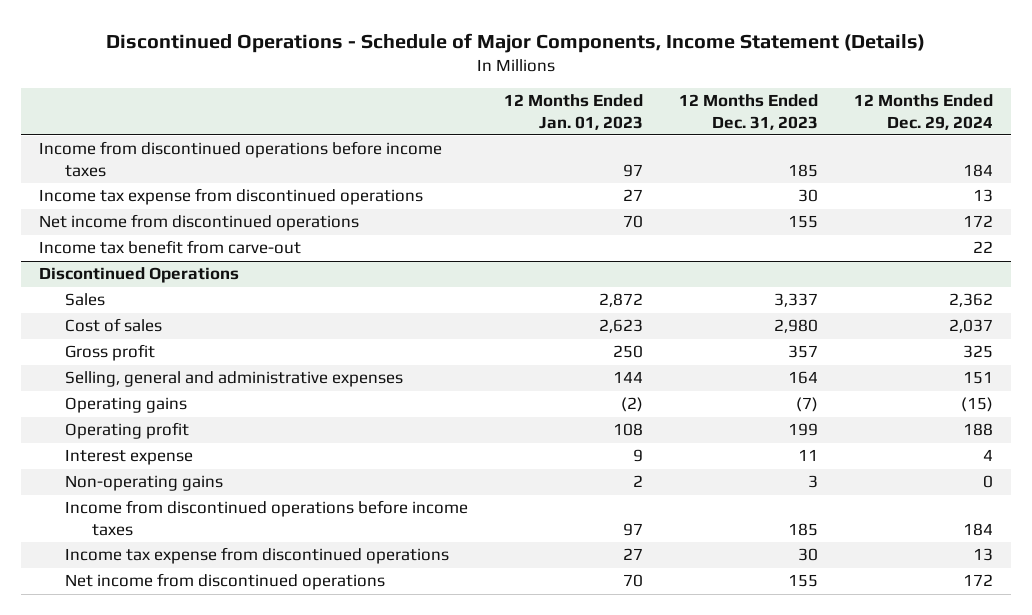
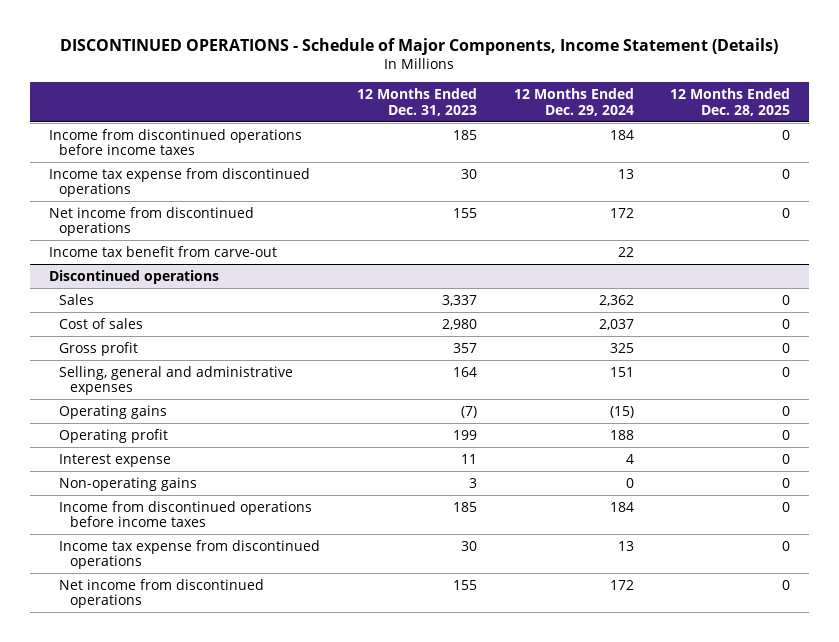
[106,32,926,53] Discontinued Operations - Schedule of Major Components, Income Statement (Details) -> [60,38,779,56] DISCONTINUED OPERATIONS - Schedule of Major Components, Income Statement (Details)
[504,94,644,130] 12 Months Ended Jan. 01, 2023 -> none
none -> [670,88,791,116] 12 Months Ended Dec. 28, 2025
[38,267,239,284] Discontinued Operations -> [48,269,219,284] Discontinued operations

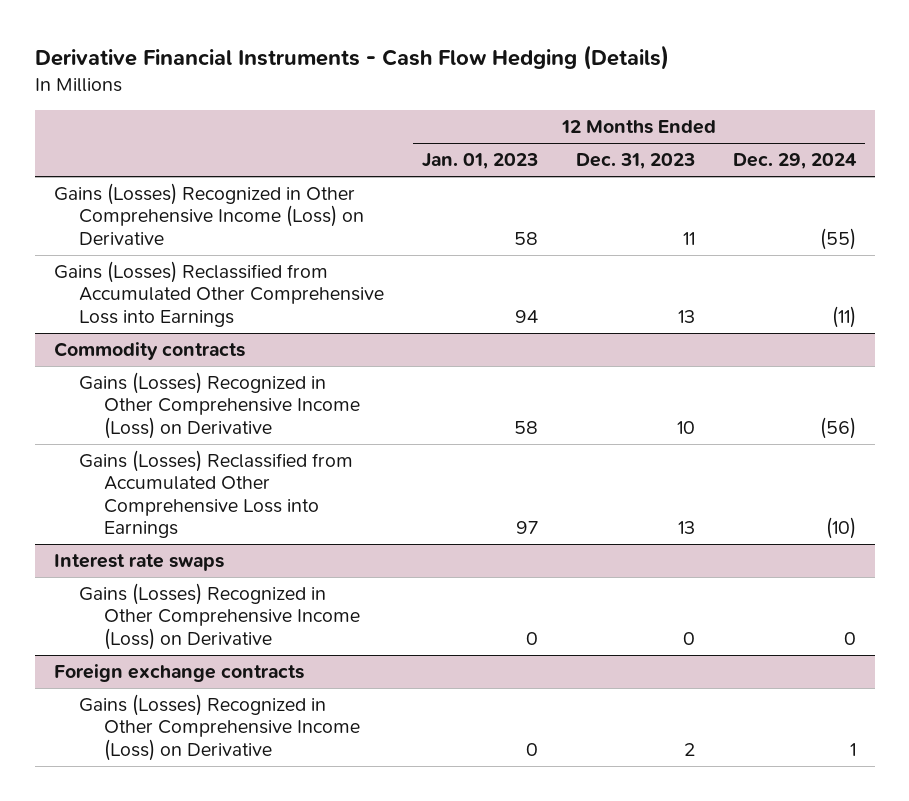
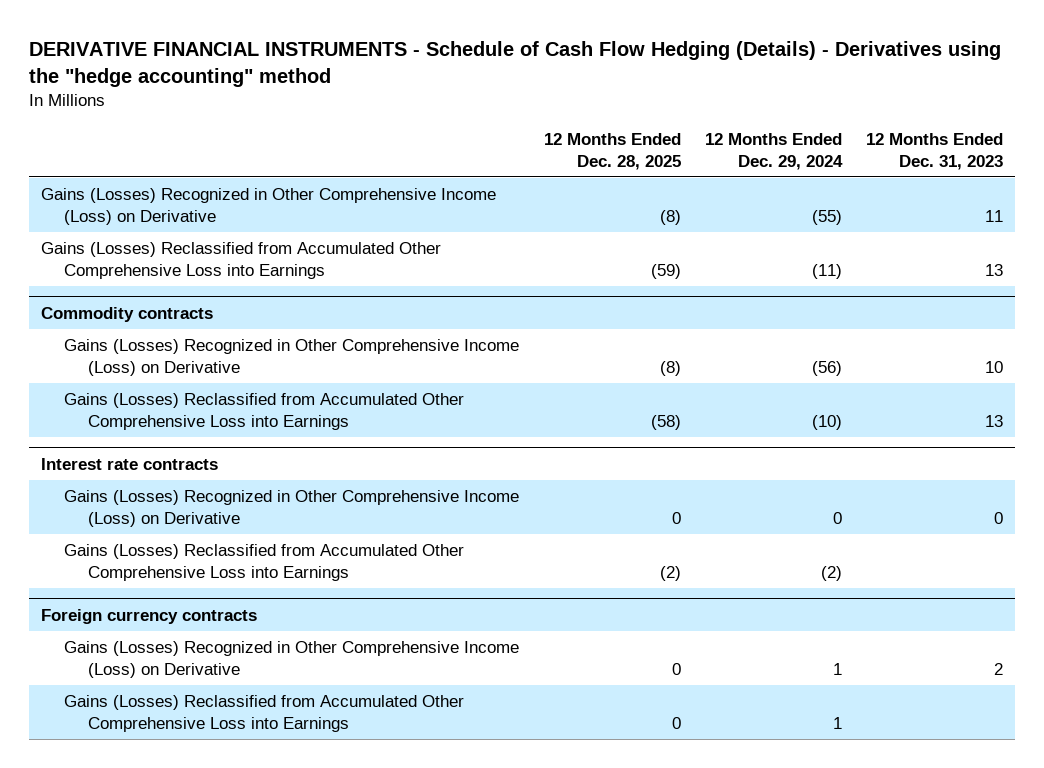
[34,44,669,70] Derivative Financial Instruments - Cash Flow Hedging (Details) -> [29,40,1002,87] DERIVATIVE FINANCIAL INSTRUMENTS - Schedule of Cash Flow Hedging (Details) - Derivatives using the "hedge accounting" method
[421,153,538,170] Jan. 01, 2023 -> none
none -> [543,132,681,170] 12 Months Ended Dec. 28, 2025
[53,554,224,572] Interest rate swaps -> [41,457,219,470] Interest rate contracts
none -> [64,543,465,581] Gains (Losses) Reclassified from Accumulated Other Comprehensive Loss into Earnings
[53,664,304,683] Foreign exchange contracts -> [41,608,258,624] Foreign currency contracts
none -> [64,694,465,732] Gains (Losses) Reclassified from Accumulated Other Comprehensive Loss into Earnings

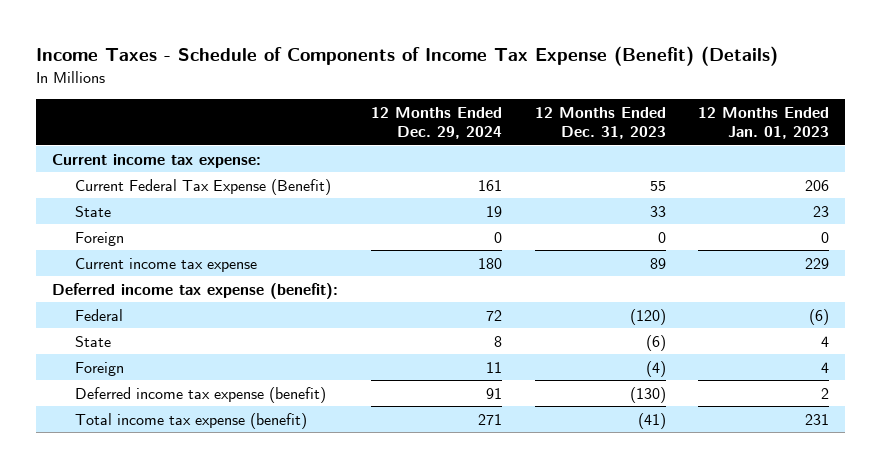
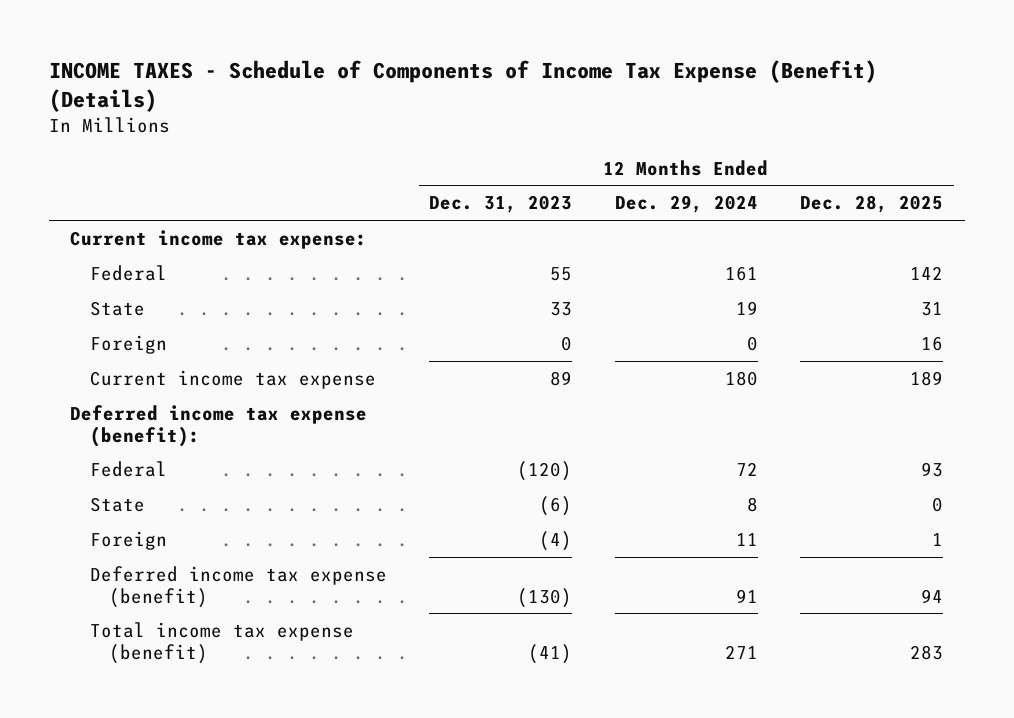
[36,46,779,67] Income Taxes - Schedule of Components of Income Tax Expense (Benefit) (Details) -> [48,59,877,113] INCOME TAXES - Schedule of Components of Income Tax Expense (Benefit) (Details)
[698,106,830,140] 12 Months Ended Jan. 01, 2023 -> none
none -> [800,195,944,214] Dec. 28, 2025
[75,178,332,195] Current Federal Tax Expense (Benefit) -> [89,264,167,281] Federal

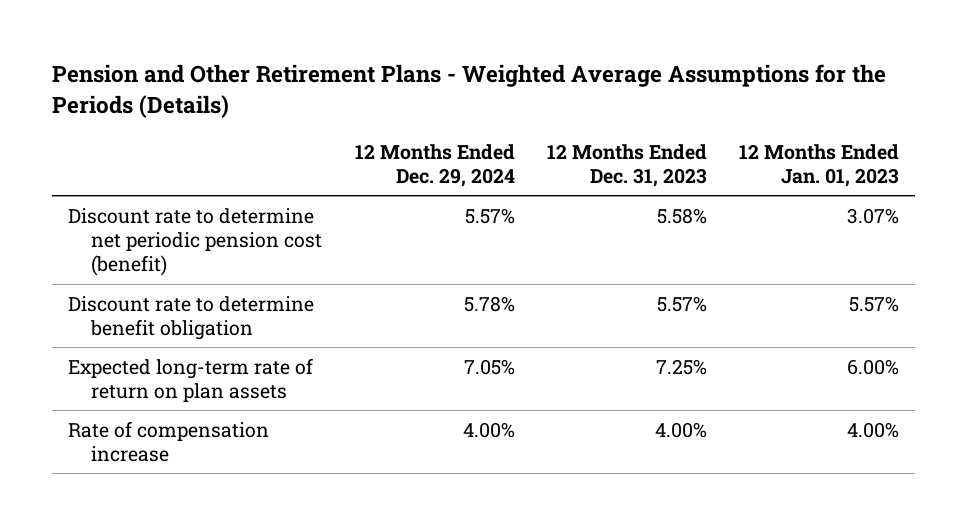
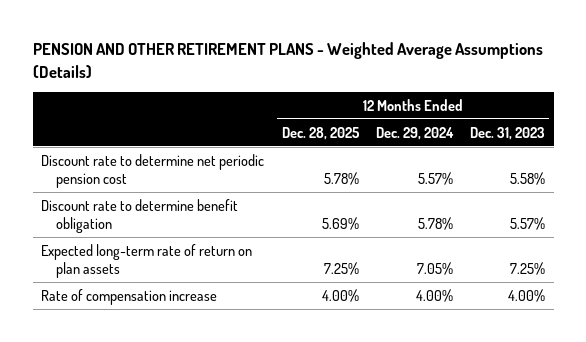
[51,64,886,118] Pension and Other Retirement Plans - Weighted Average Assumptions for the Periods (Details) -> [32,42,543,78] PENSION AND OTHER RETIREMENT PLANS - Weighted Average Assumptions (Details)
[739,143,900,188] 12 Months Ended Jan. 01, 2023 -> none
none -> [281,126,360,140] Dec. 28, 2025
[68,207,323,277] Discount rate to determine net periodic pension cost (benefit) -> [41,153,265,188] Discount rate to determine net periodic pension cost

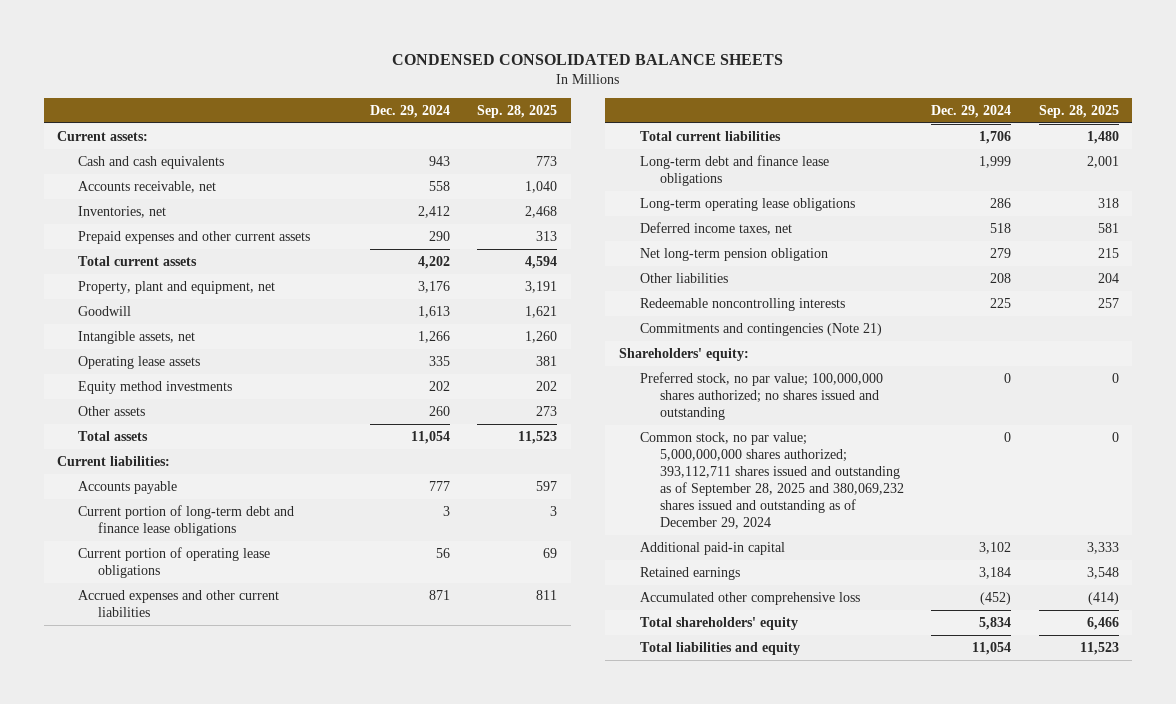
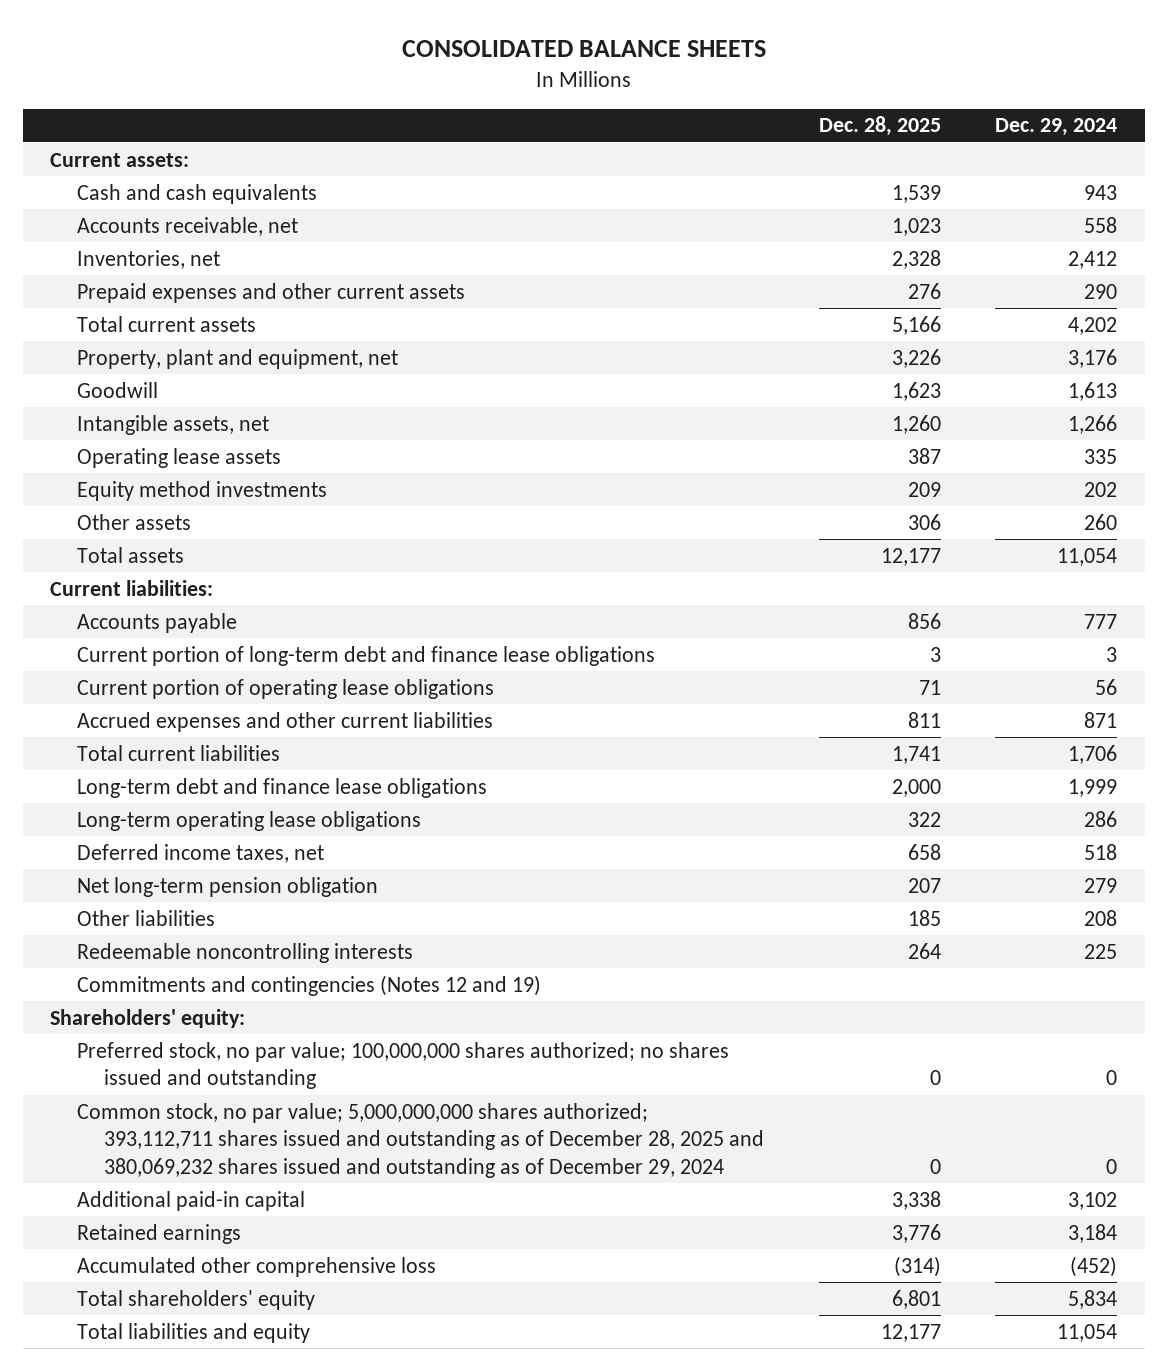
[391,54,783,66] CONDENSED CONSOLIDATED BALANCE SHEETS -> [401,39,766,57] CONSOLIDATED BALANCE SHEETS
[476,104,557,118] Sep. 28, 2025 -> none
none -> [818,116,941,137] Dec. 28, 2025
[639,322,882,336] Commitments and contingencies (Note 21) -> [76,974,541,996] Commitments and contingencies (Notes 12 and 19)
[639,431,905,530] Common stock, no par value; 5,000,000,000 shares authorized; 393,112,711 shares issued and outstanding as of September 28, 2025 and 380,069,232 shares issued and outstanding as of December 29, 2024 -> [76,1102,764,1178] Common stock, no par value; 5,000,000,000 shares authorized; 393,112,711 shares issued and outstanding as of December 28, 2025 and 380,069,232 shares issued and outstanding as of December 29, 2024

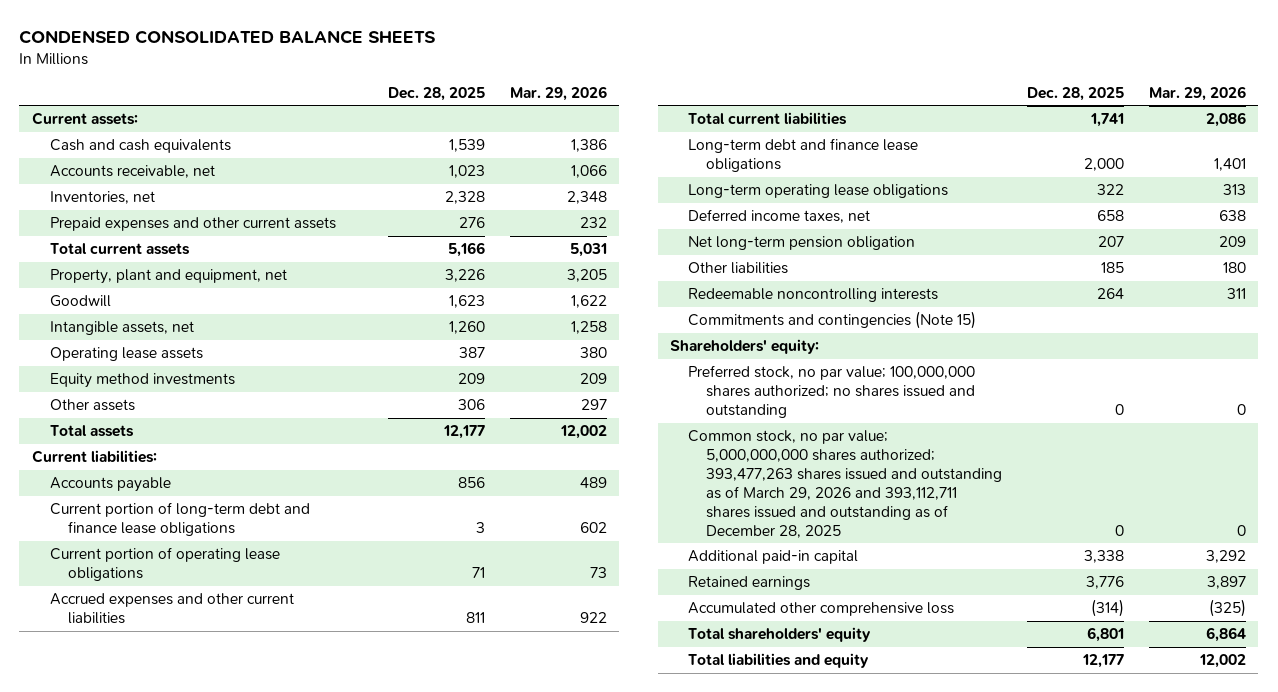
[401,39,766,57] CONSOLIDATED BALANCE SHEETS -> [19,30,437,45] CONDENSED CONSOLIDATED BALANCE SHEETS
[995,118,1118,137] Dec. 29, 2024 -> none
none -> [510,85,608,101] Mar. 29, 2026
[76,974,541,996] Commitments and contingencies (Notes 12 and 19) -> [688,311,977,330] Commitments and contingencies (Note 15)
[76,1102,764,1178] Common stock, no par value; 5,000,000,000 shares authorized; 393,112,711 shares issued and outstanding as of December 28, 2025 and 380,069,232 shares issued and outstanding as of December 29, 2024 -> [688,430,1003,538] Common stock, no par value; 5,000,000,000 shares authorized; 393,477,263 shares issued and outstanding as of March 29, 2026 and 393,112,711 shares issued and outstanding as of December 28, 2025

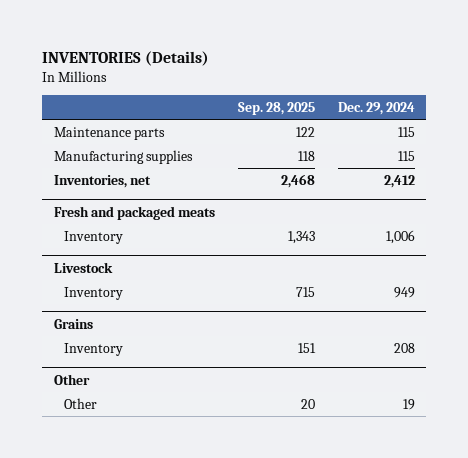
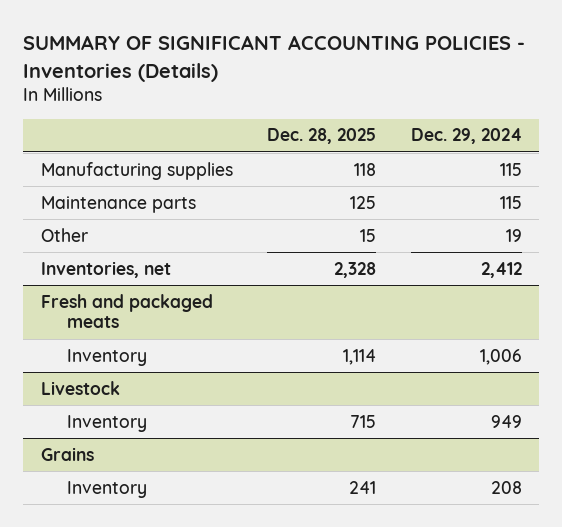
[42,51,210,67] INVENTORIES (Details) -> [23,35,526,82] SUMMARY OF SIGNIFICANT ACCOUNTING POLICIES - Inventories (Details)
[237,102,315,116] Sep. 28, 2025 -> none
none -> [267,128,377,145] Dec. 28, 2025
[53,126,165,140] Maintenance parts -> [40,195,196,213] Maintenance parts
none -> [40,227,88,242] Other
[53,373,90,385] Other -> none
[64,397,98,409] Other -> none

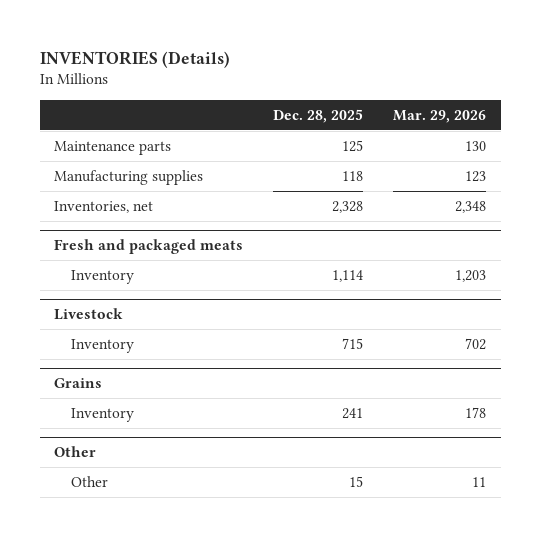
[23,35,526,82] SUMMARY OF SIGNIFICANT ACCOUNTING POLICIES - Inventories (Details) -> [39,50,230,68] INVENTORIES (Details)
[410,128,522,145] Dec. 29, 2024 -> none
none -> [392,109,486,123] Mar. 29, 2026
[40,227,88,242] Other -> none
[40,161,233,180] Manufacturing supplies -> [54,169,204,185] Manufacturing supplies
none -> [54,446,97,458] Other
none -> [71,475,109,487] Other

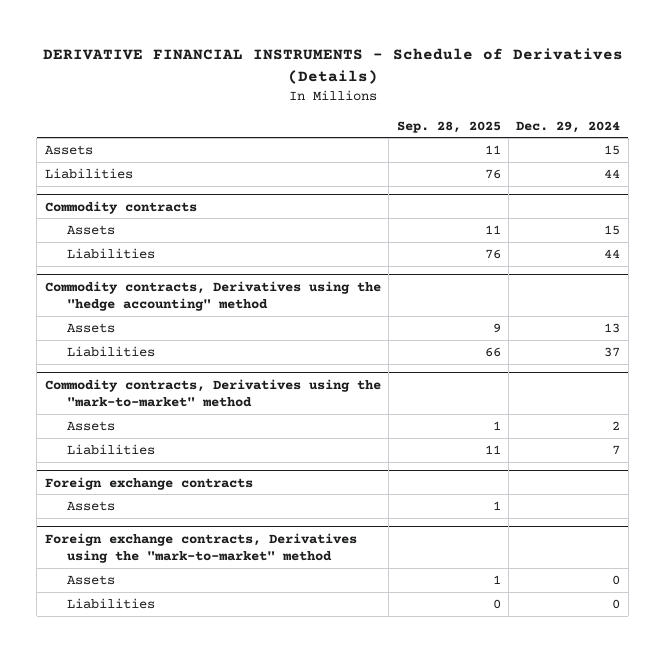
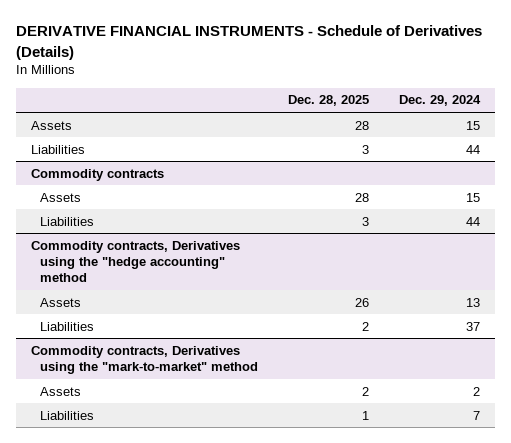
[396,120,501,133] Sep. 28, 2025 -> none
none -> [288,95,370,107] Dec. 28, 2025
[44,476,253,490] Foreign exchange contracts -> none
[66,500,115,511] Assets -> none
[44,532,357,564] Foreign exchange contracts, Derivatives using the "mark-to-market" method -> none
[66,574,115,585] Assets -> none
[66,597,155,609] Liabilities -> none

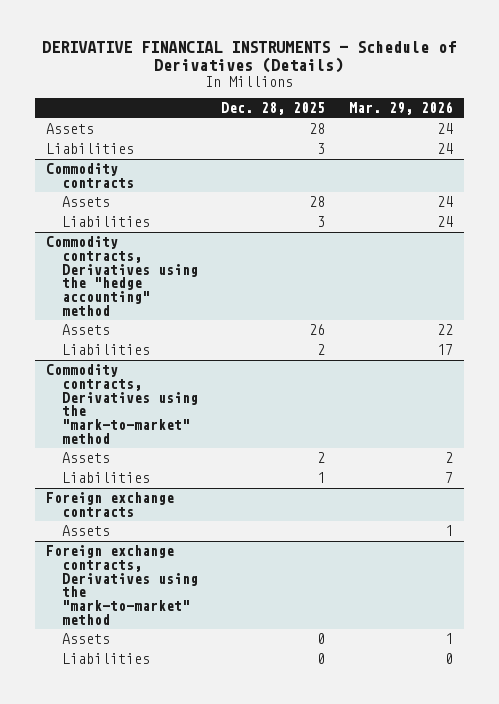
[399,95,482,107] Dec. 29, 2024 -> none
none -> [348,101,453,116] Mar. 29, 2026
none -> [46,492,175,517] Foreign exchange contracts
none -> [62,525,111,537] Assets
none -> [46,545,199,625] Foreign exchange contracts, Derivatives using the "mark-to-market" method
none -> [62,633,111,645] Assets
none -> [62,653,151,665] Liabilities

